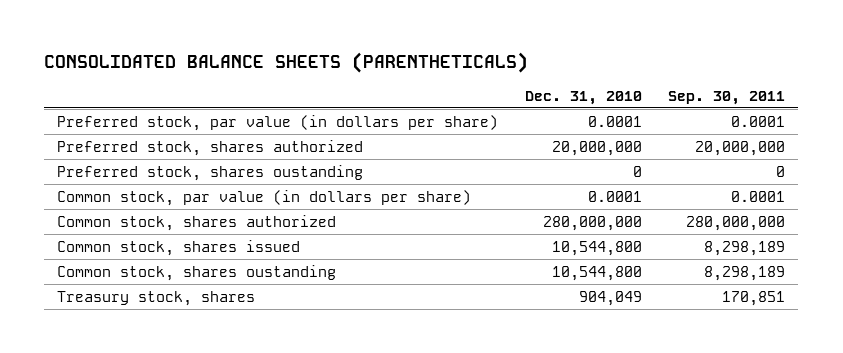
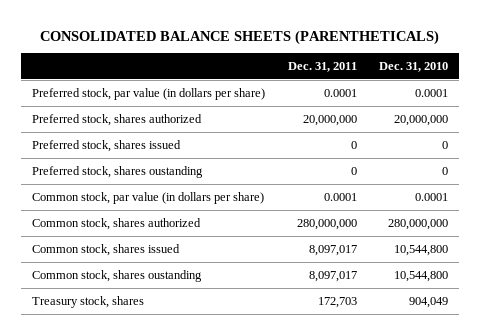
[668,90,786,105] Sep. 30, 2011 -> none
none -> [287,62,357,73] Dec. 31, 2011
none -> [32,139,182,152] Preferred stock, shares issued

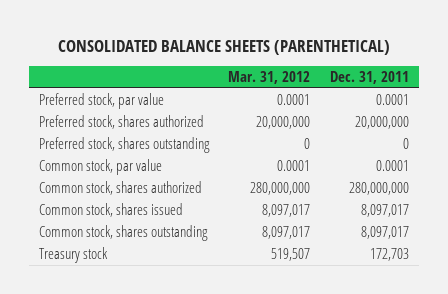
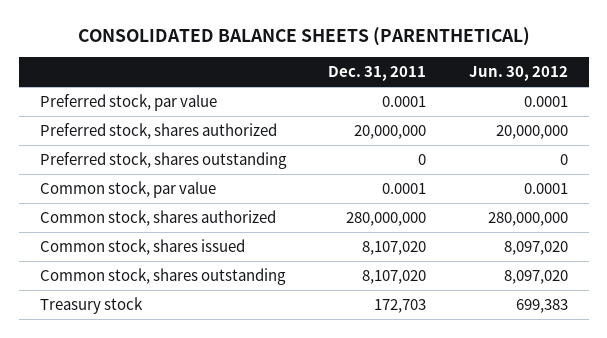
[228,71,311,85] Mar. 31, 2012 -> none
none -> [468,66,568,82] Jun. 30, 2012
[360,204,409,218] 8,097,017 -> [362,240,427,255] 8,107,020
[360,226,409,240] 8,097,017 -> [362,269,427,284] 8,107,020

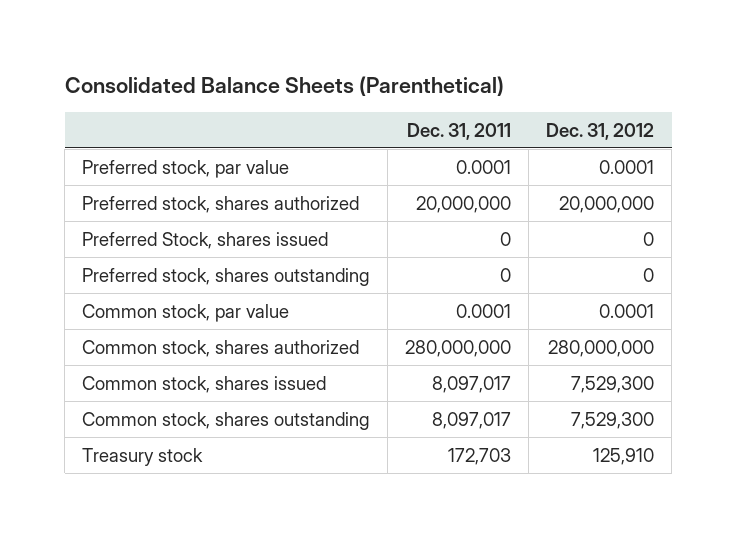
[77,27,530,47] CONSOLIDATED BALANCE SHEETS (PARENTHETICAL) -> [64,76,504,97] Consolidated Balance Sheets (Parenthetical)
[468,66,568,82] Jun. 30, 2012 -> none
none -> [545,122,654,140] Dec. 31, 2012
none -> [82,231,329,249] Preferred Stock, shares issued
[362,240,427,255] 8,107,020 -> [431,375,511,393] 8,097,017
[362,269,427,284] 8,107,020 -> [431,411,511,429] 8,097,017

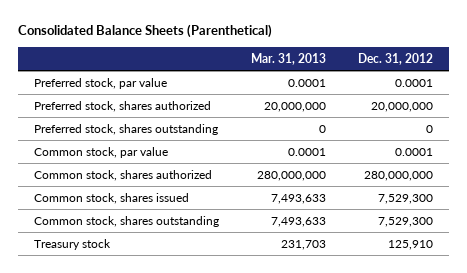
[406,122,511,140] Dec. 31, 2011 -> none
none -> [251,52,327,65] Mar. 31, 2013
[82,231,329,249] Preferred Stock, shares issued -> none

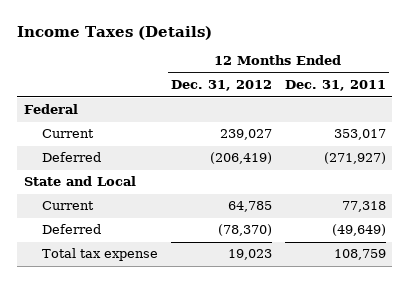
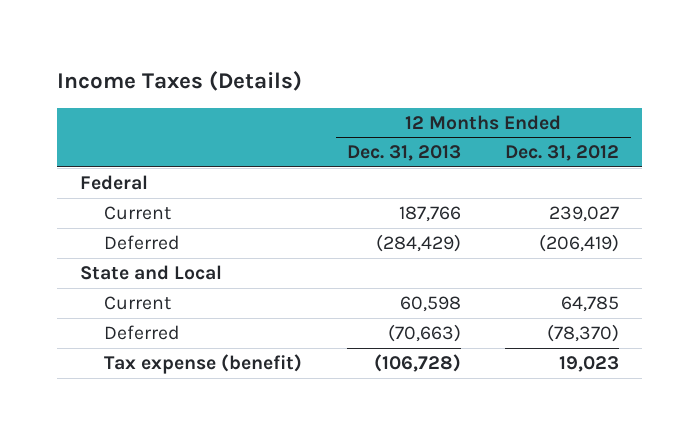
[284,80,386,92] Dec. 31, 2011 -> none
none -> [346,145,461,162] Dec. 31, 2013
[42,248,159,262] Total tax expense -> [104,353,303,374] Tax expense (benefit)

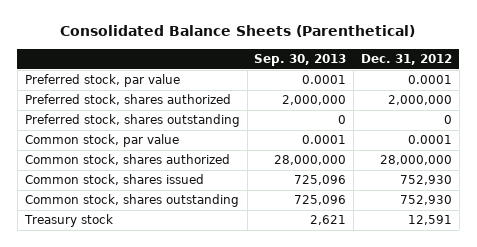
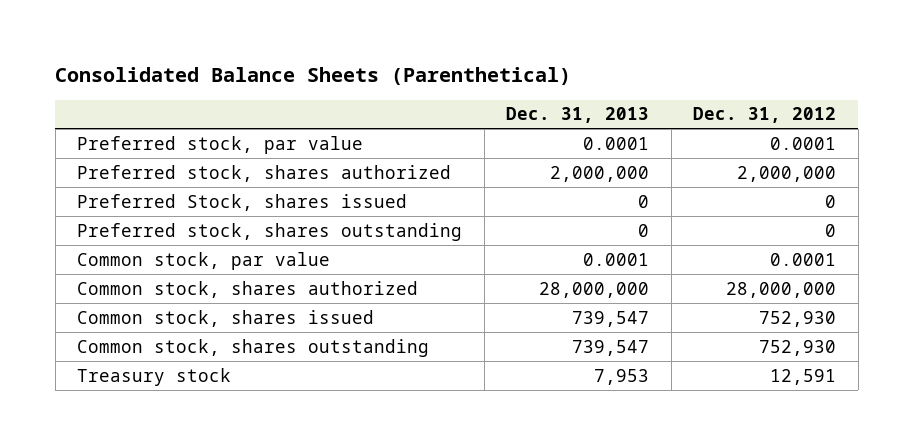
[254,54,347,67] Sep. 30, 2013 -> none
none -> [506,107,650,124] Dec. 31, 2013
none -> [77,193,408,211] Preferred Stock, shares issued

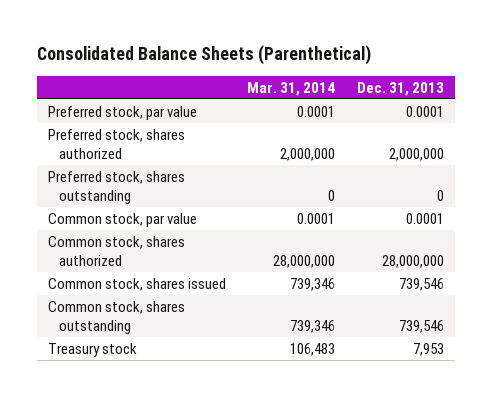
[693,107,837,124] Dec. 31, 2012 -> none
none -> [247,81,336,96] Mar. 31, 2014
[77,193,408,211] Preferred Stock, shares issued -> none
[572,310,650,327] 739,547 -> [398,277,444,291] 739,546
[572,339,650,356] 739,547 -> [398,320,444,334] 739,546

